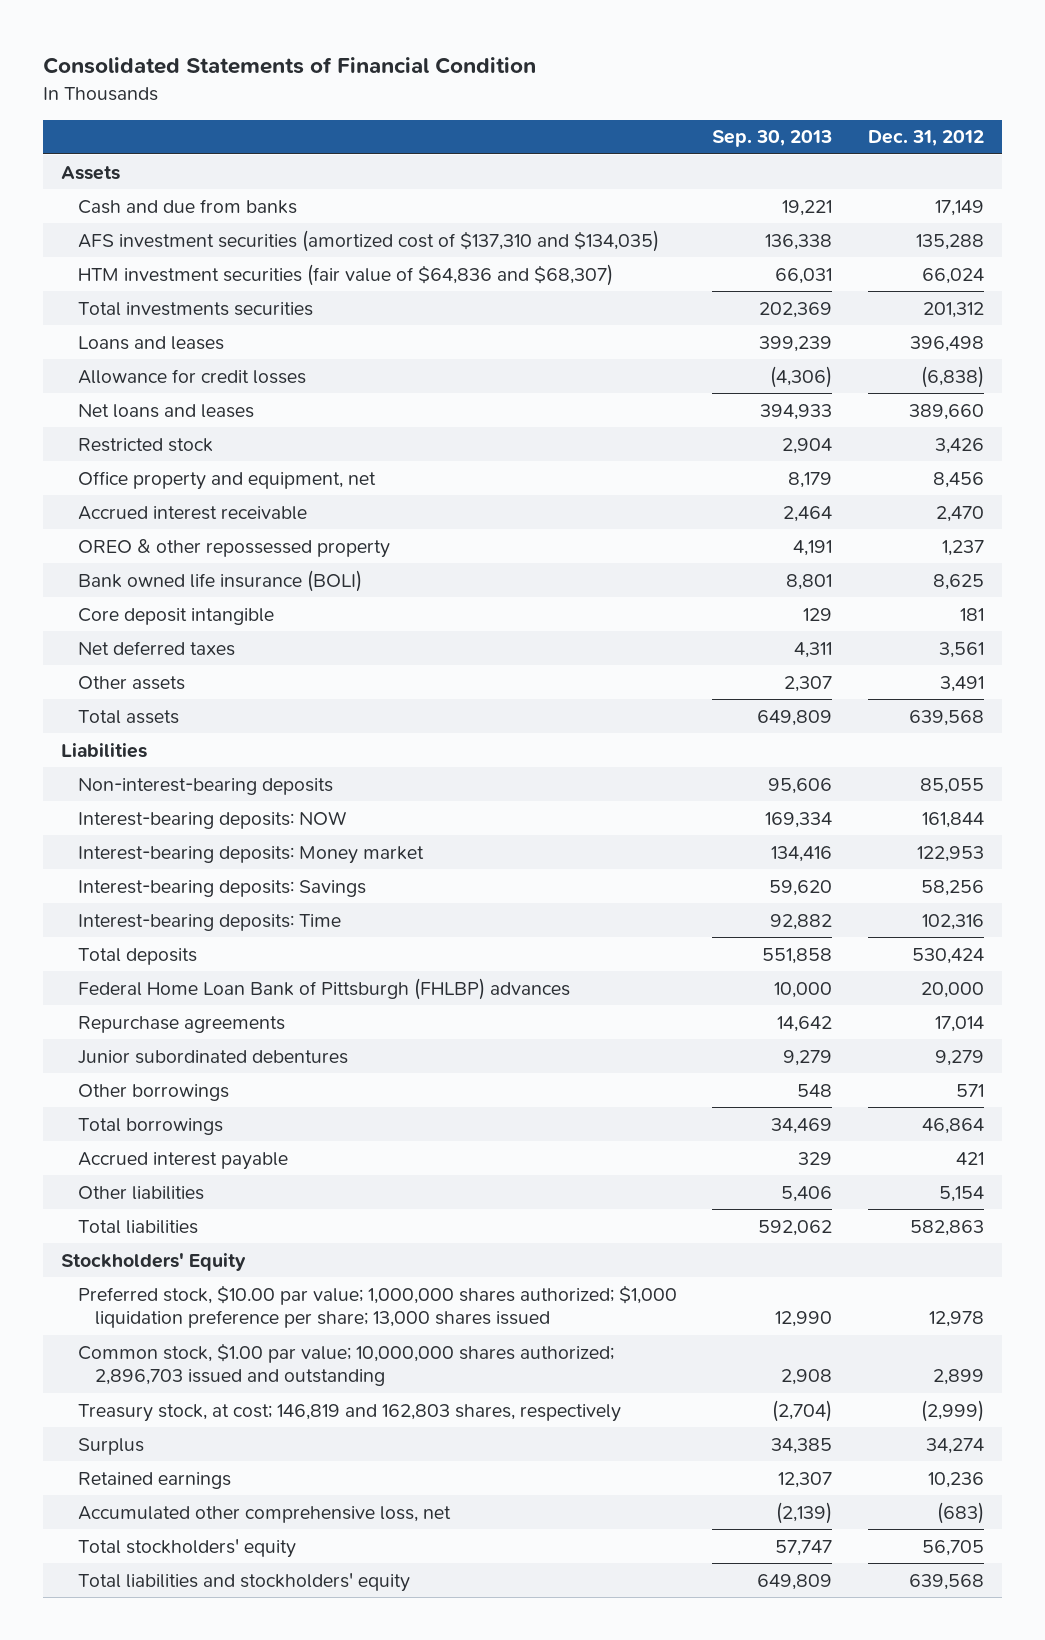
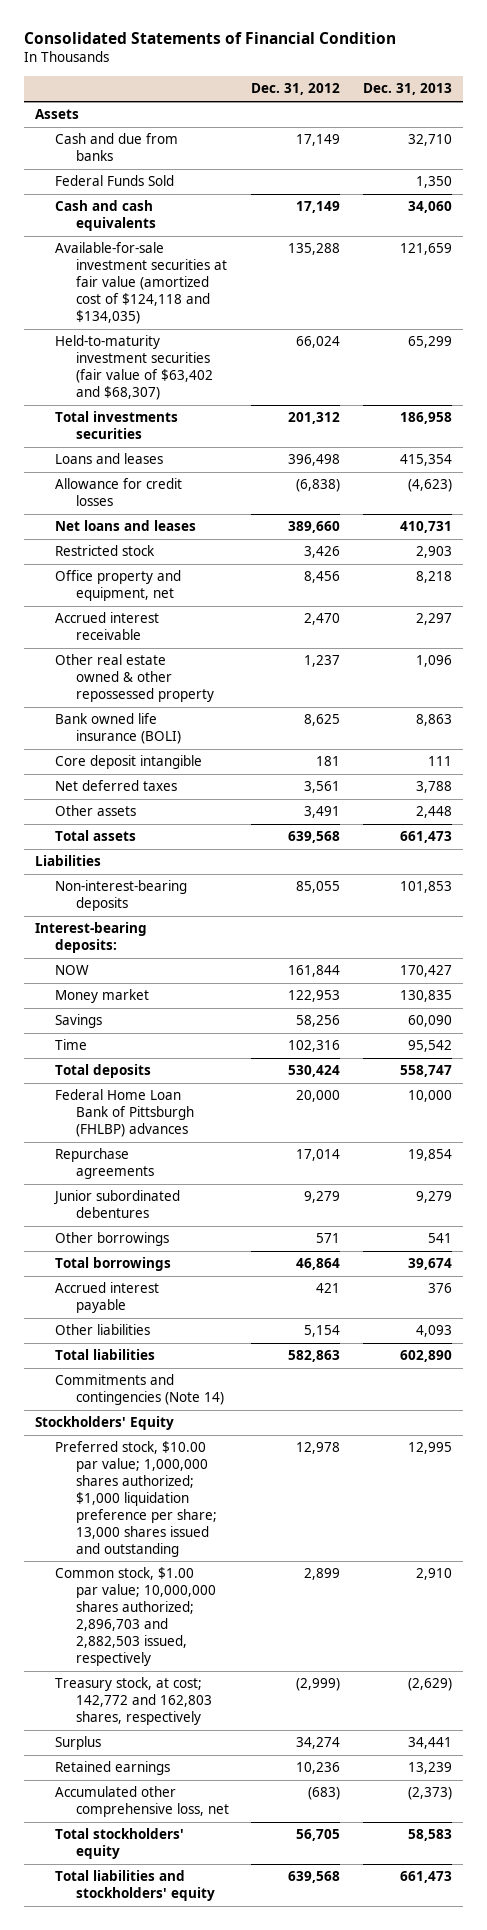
[712,130,833,148] Sep. 30, 2013 -> none
none -> [362,83,452,96] Dec. 31, 2013
none -> [55,175,175,187] Federal Funds Sold
none -> [55,200,156,232] Cash and cash equivalents
[77,229,659,252] AFS investment securities (amortized cost of $137,310 and $134,035) -> [55,242,227,324] Available-for-sale investment securities at fair value (amortized cost of $124,118 and $134,035)
[77,263,613,286] HTM investment securities (fair value of $64,836 and $68,307) -> [55,335,213,400] Held-to-maturity investment securities (fair value of $63,402 and $68,307)
[77,538,390,558] OREO & other repossessed property -> [55,654,214,703] Other real estate owned & other repossessed property
none -> [34,922,147,954] Interest-bearing deposits:
[77,810,346,829] Interest-bearing deposits: NOW -> [55,965,90,976] NOW
[77,845,424,864] Interest-bearing deposits: Money market -> [55,989,150,1004] Money market
[77,879,366,897] Interest-bearing deposits: Savings -> [55,1014,103,1029] Savings
[77,913,341,931] Interest-bearing deposits: Time -> [55,1039,88,1051] Time
none -> [55,1374,224,1406] Commitments and contingencies (Note 14)
[77,1284,677,1329] Preferred stock, $10.00 par value; 1,000,000 shares authorized; $1,000 liquidation preference per share; 13,000 shares issued -> [55,1441,217,1557] Preferred stock, $10.00 par value; 1,000,000 shares authorized; $1,000 liquidation preference per share; 13,000 shares issued and outstanding
[77,1342,614,1387] Common stock, $1.00 par value; 10,000,000 shares authorized; 2,896,703 issued and outstanding -> [55,1567,216,1666] Common stock, $1.00 par value; 10,000,000 shares authorized; 2,896,703 and 2,882,503 issued, respectively
[77,1403,621,1422] Treasury stock, at cost; 146,819 and 162,803 shares, respectively -> [55,1677,212,1726] Treasury stock, at cost; 142,772 and 162,803 shares, respectively

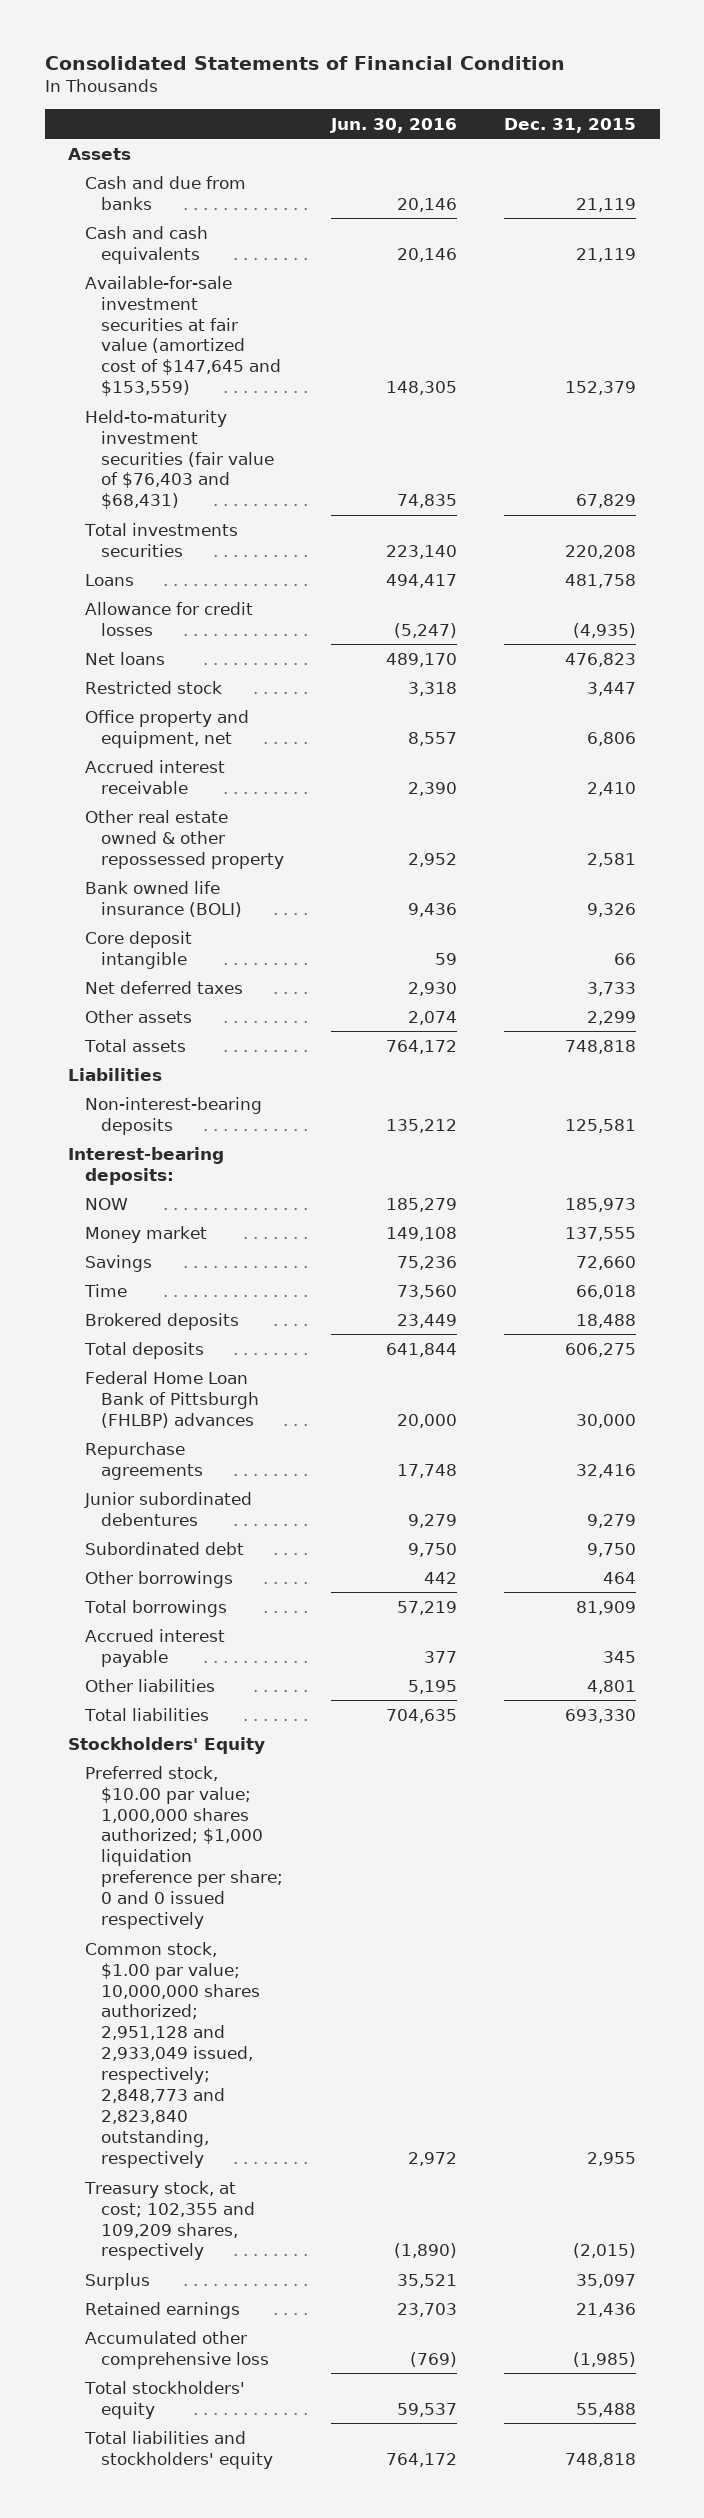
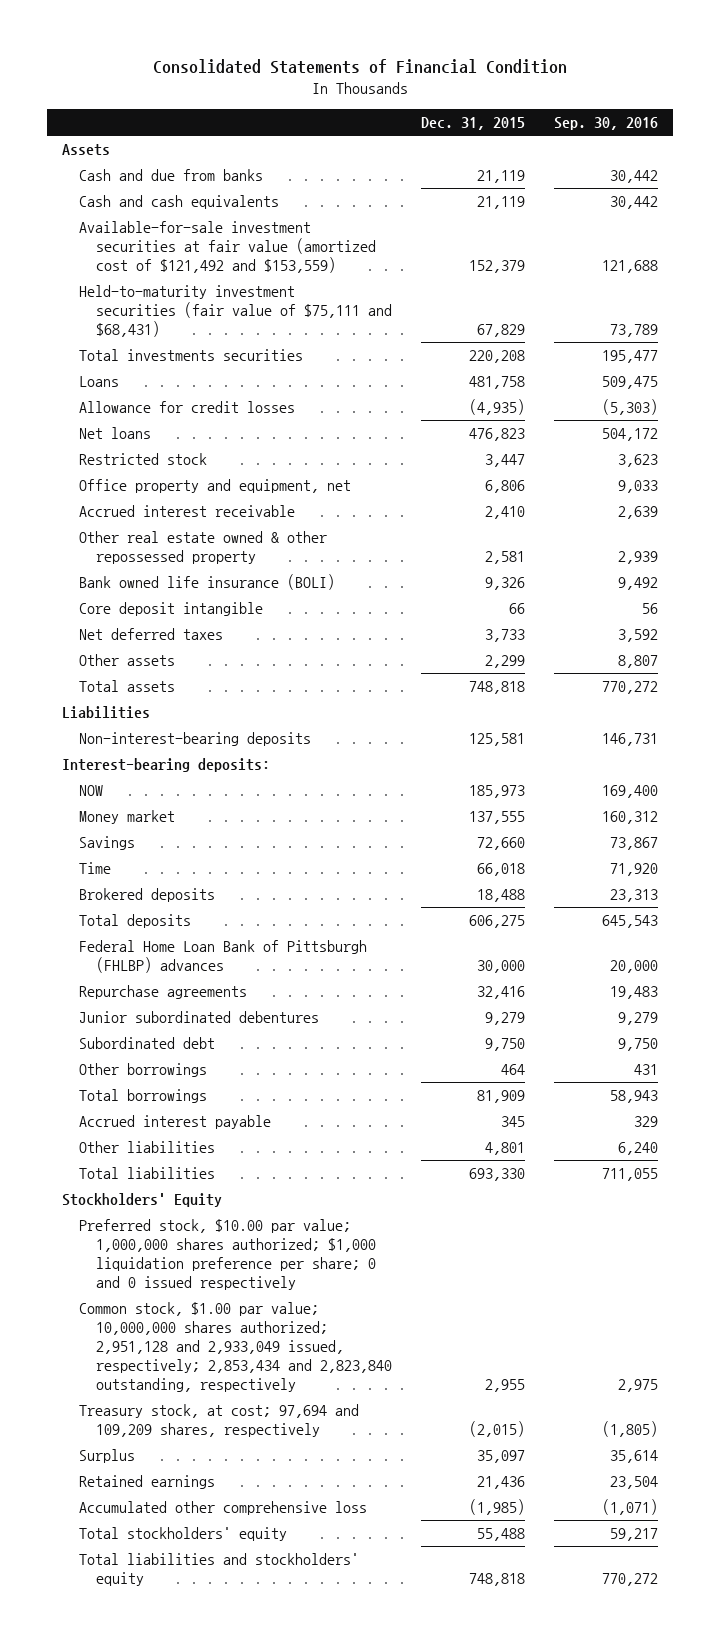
[330,117,458,133] Jun. 30, 2016 -> none
none -> [553,117,658,131] Sep. 30, 2016
[84,275,282,397] Available-for-sale investment securities at fair value (amortized cost of $147,645 and $153,559) -> [78,221,376,274] Available-for-sale investment securities at fair value (amortized cost of $121,492 and $153,559)
[84,409,275,510] Held-to-maturity investment securities (fair value of $76,403 and $68,431) -> [78,285,392,338] Held-to-maturity investment securities (fair value of $75,111 and $68,431)
[84,1941,261,2168] Common stock, $1.00 par value; 10,000,000 shares authorized; 2,951,128 and 2,933,049 issued, respectively; 2,848,773 and 2,823,840 outstanding, respectively -> [78,1302,392,1393] Common stock, $1.00 par value; 10,000,000 shares authorized; 2,951,128 and 2,933,049 issued, respectively; 2,853,434 and 2,823,840 outstanding, respectively
[83,2180,256,2261] Treasury stock, at cost; 102,355 and 109,209 shares, respectively -> [78,1404,359,1438] Treasury stock, at cost; 97,694 and 109,209 shares, respectively

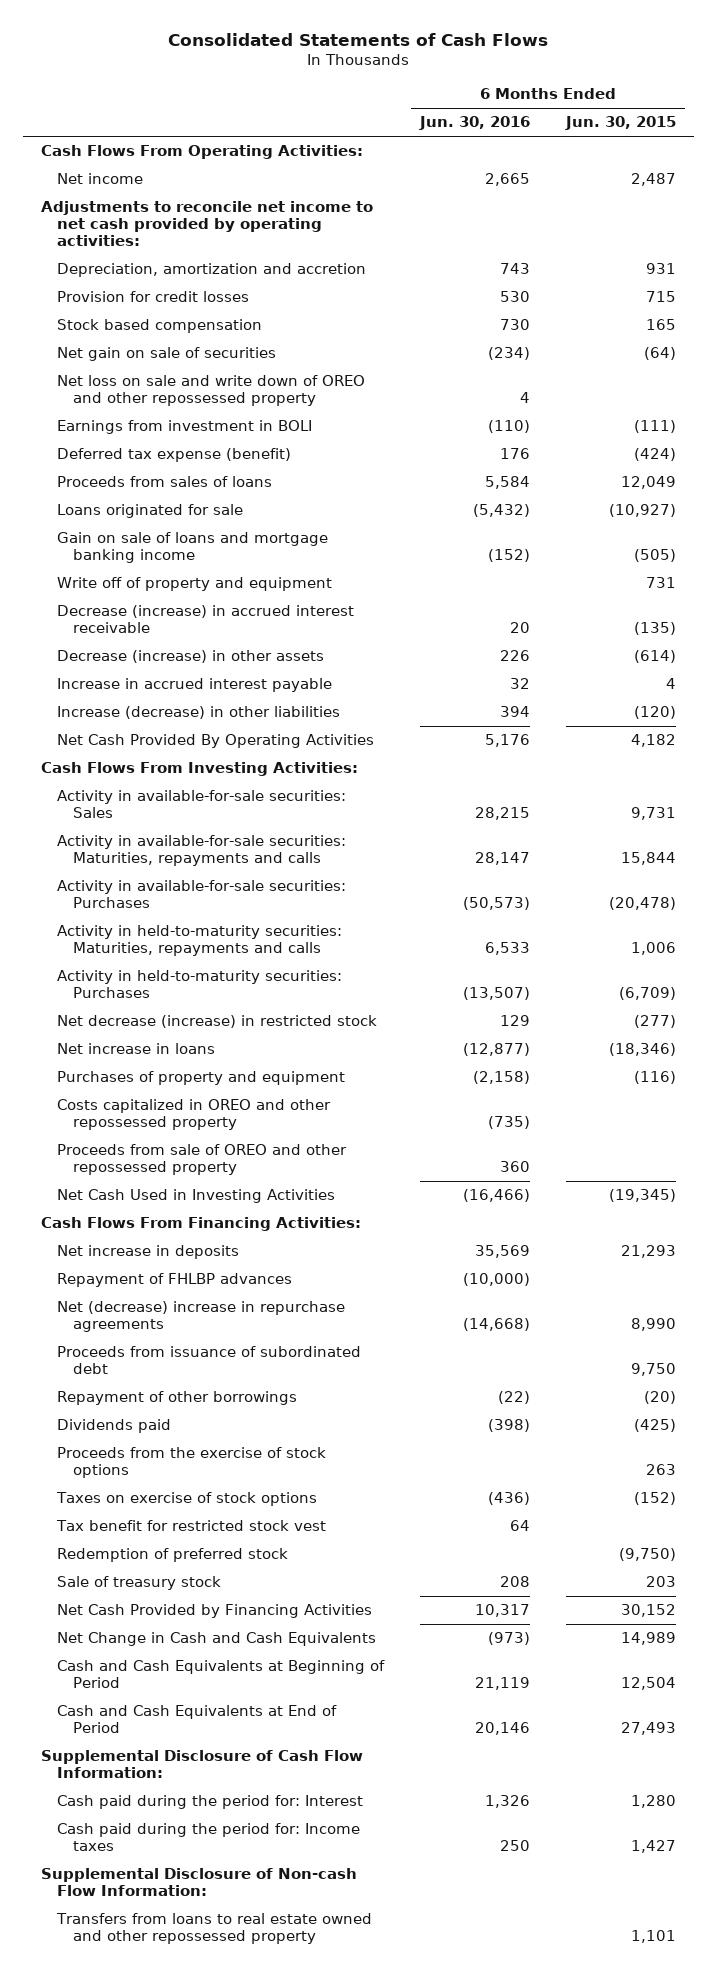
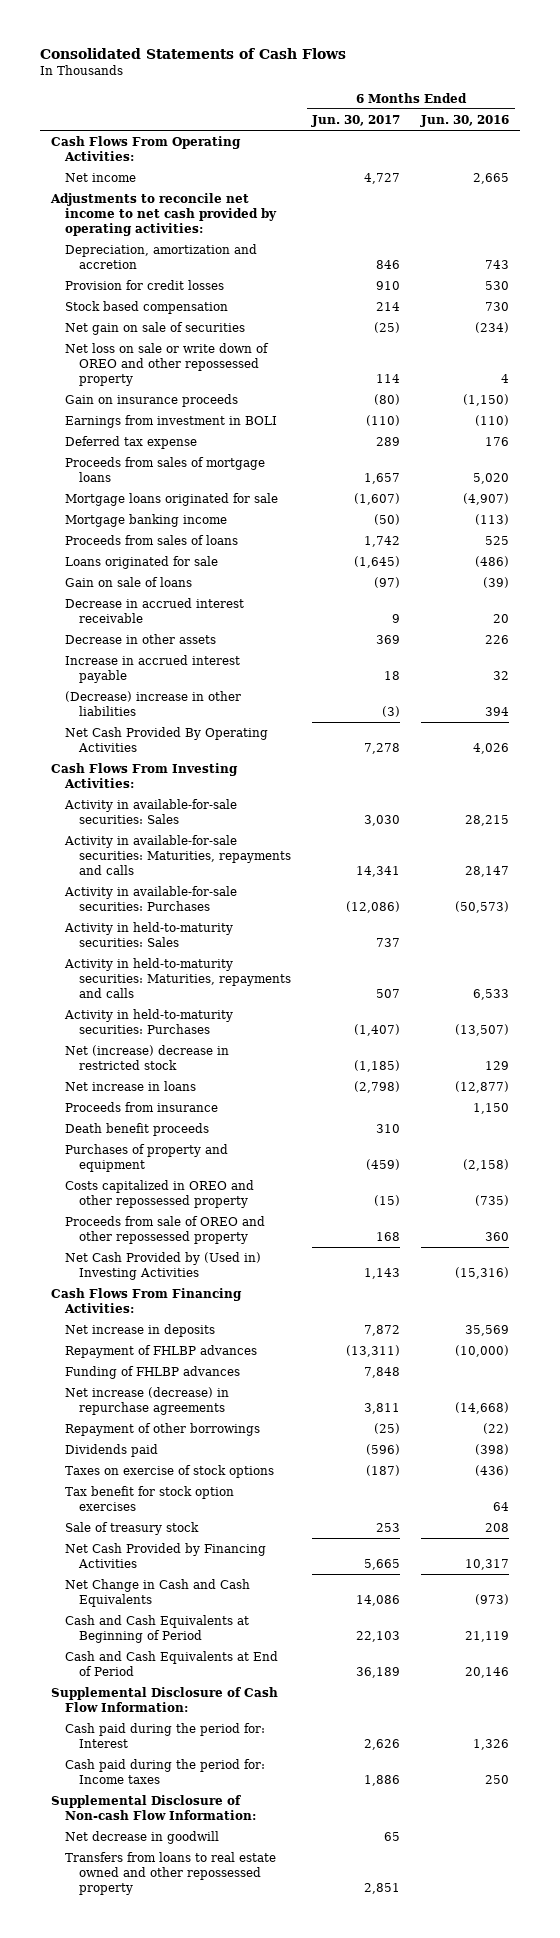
[564,116,676,131] Jun. 30, 2015 -> none
none -> [311,115,401,128] Jun. 30, 2017
[56,375,365,407] Net loss on sale and write down of OREO and other repossessed property -> [65,343,270,386] Net loss on sale or write down of OREO and other repossessed property
none -> [65,394,239,408] Gain on insurance proceeds
[56,577,332,592] Write off of property and equipment -> none
[56,448,291,463] Deferred tax expense (benefit) -> [65,436,198,450] Deferred tax expense
none -> [65,457,266,482] Proceeds from sales of mortgage loans
none -> [65,493,279,507] Mortgage loans originated for sale
none -> [65,514,228,528] Mortgage banking income
[484,476,530,490] 5,584 -> [485,536,510,546] 525
[472,504,530,518] (5,432) -> [475,556,510,568] (486)
[56,532,328,564] Gain on sale of loans and mortgage banking income -> [65,577,193,588] Gain on sale of loans
[487,549,530,563] (152) -> [483,577,510,589] (39)
[56,605,354,634] Decrease (increase) in accrued interest receivable -> [65,598,245,623] Decrease in accrued interest receivable
[56,650,324,664] Decrease (increase) in other assets -> [65,634,217,645] Decrease in other assets
[56,706,340,720] Increase (decrease) in other liabilities -> [65,691,242,716] (Decrease) increase in other liabilities
[484,734,530,748] 5,176 -> [473,742,510,754] 4,026
none -> [64,922,234,947] Activity in held-to-maturity securities: Sales
[56,1015,377,1029] Net decrease (increase) in restricted stock -> [65,1045,230,1070] Net (increase) decrease in restricted stock
none -> [65,1102,219,1113] Proceeds from insurance
none -> [65,1123,210,1137] Death benefit proceeds
[56,1189,335,1204] Net Cash Used in Investing Activities -> [65,1252,262,1280] Net Cash Provided by (Used in) Investing Activities
[462,1189,530,1203] (16,466) -> [455,1266,510,1279] (15,316)
[56,1346,361,1375] Proceeds from issuance of subordinated debt -> none
none -> [65,1366,241,1380] Funding of FHLBP advances
[56,1301,345,1333] Net (decrease) increase in repurchase agreements -> [65,1387,230,1415] Net increase (decrease) in repurchase agreements
[56,1447,326,1479] Proceeds from the exercise of stock options -> none
[56,1548,288,1563] Redemption of preferred stock -> none
[55,1520,326,1532] Tax benefit for restricted stock vest -> [65,1486,235,1511] Tax benefit for stock option exercises
none -> [65,1831,220,1845] Net decrease in goodwill

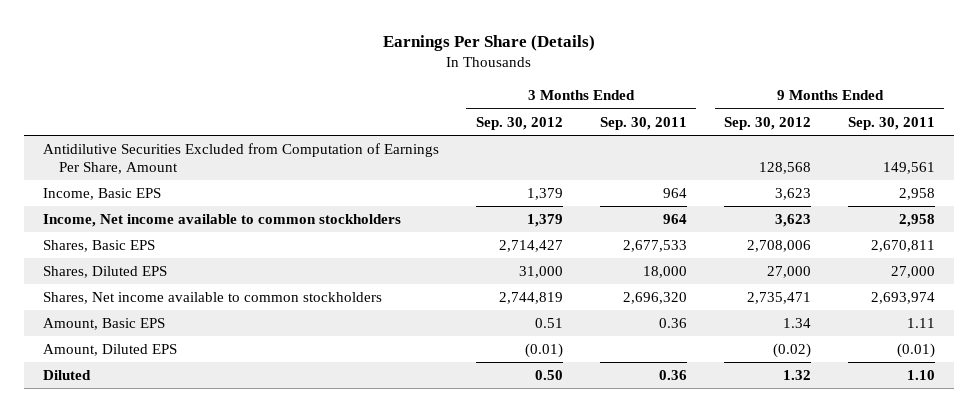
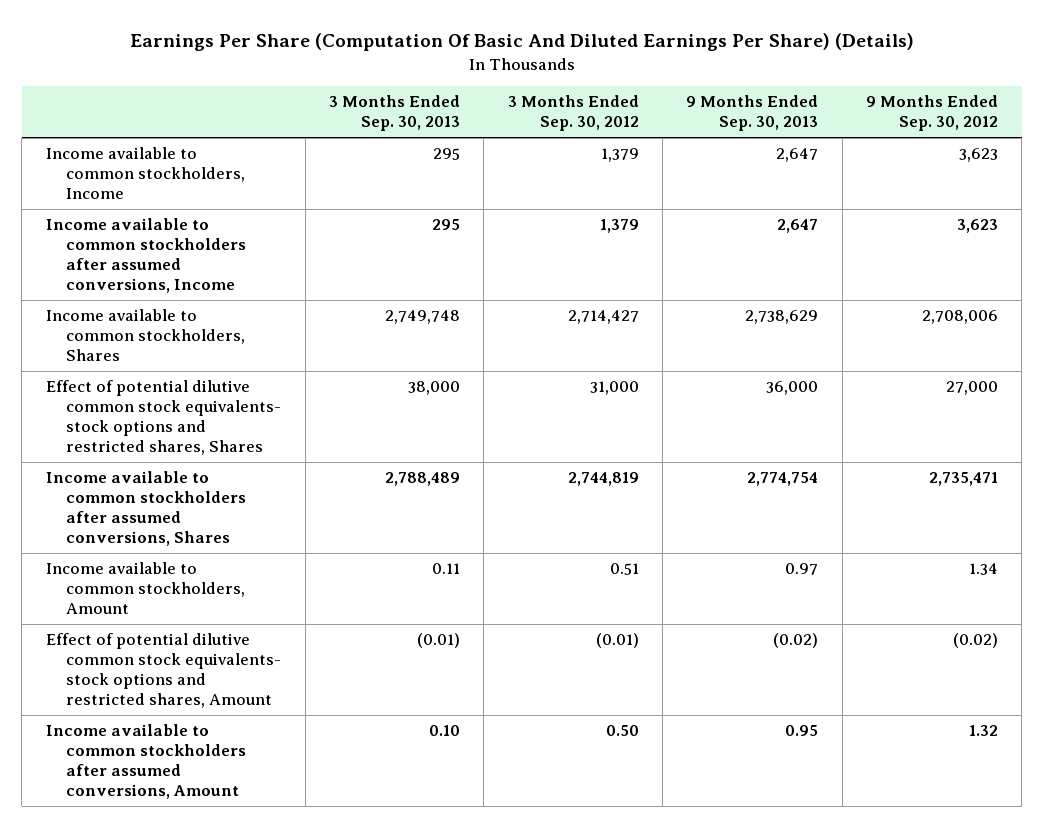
[382,35,595,52] Earnings Per Share (Details) -> [129,33,914,52] Earnings Per Share (Computation Of Basic And Diluted Earnings Per Share) (Details)
[599,116,687,130] Sep. 30, 2011 -> none
[848,116,936,130] Sep. 30, 2011 -> none
none -> [329,95,461,132] 3 Months Ended Sep. 30, 2013
none -> [686,95,819,132] 9 Months Ended Sep. 30, 2013
[42,143,439,174] Antidilutive Securities Excluded from Computation of Earnings Per Share, Amount -> none
[42,188,161,201] Income, Basic EPS -> [45,147,246,199] Income available to common stockholders, Income
[42,214,401,228] Income, Net income available to common stockholders -> [45,218,247,293] Income available to common stockholders after assumed conversions, Income
[42,240,155,253] Shares, Basic EPS -> [45,309,246,361] Income available to common stockholders, Shares
[42,266,167,279] Shares, Diluted EPS -> [45,380,282,455] Effect of potential dilutive common stock equivalents- stock options and restricted shares, Shares
[42,292,382,305] Shares, Net income available to common stockholders -> [45,471,247,546] Income available to common stockholders after assumed conversions, Shares
[42,318,165,331] Amount, Basic EPS -> [45,562,246,614] Income available to common stockholders, Amount
[42,344,177,357] Amount, Diluted EPS -> [45,633,282,708] Effect of potential dilutive common stock equivalents- stock options and restricted shares, Amount
[42,370,91,381] Diluted -> [45,724,247,799] Income available to common stockholders after assumed conversions, Amount

